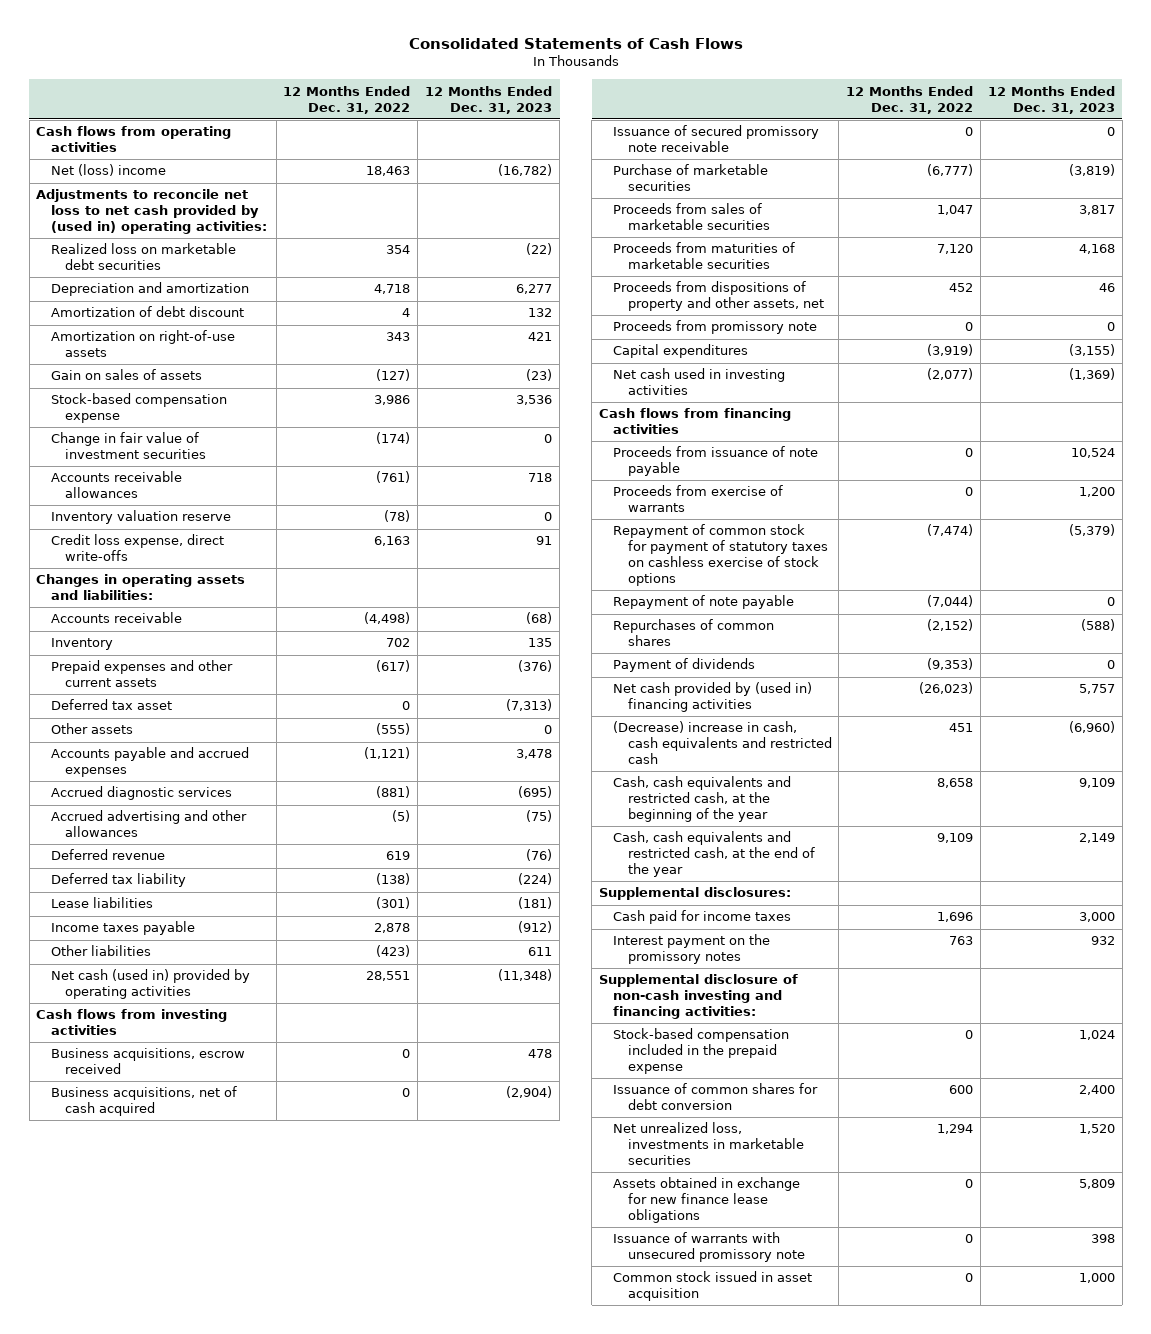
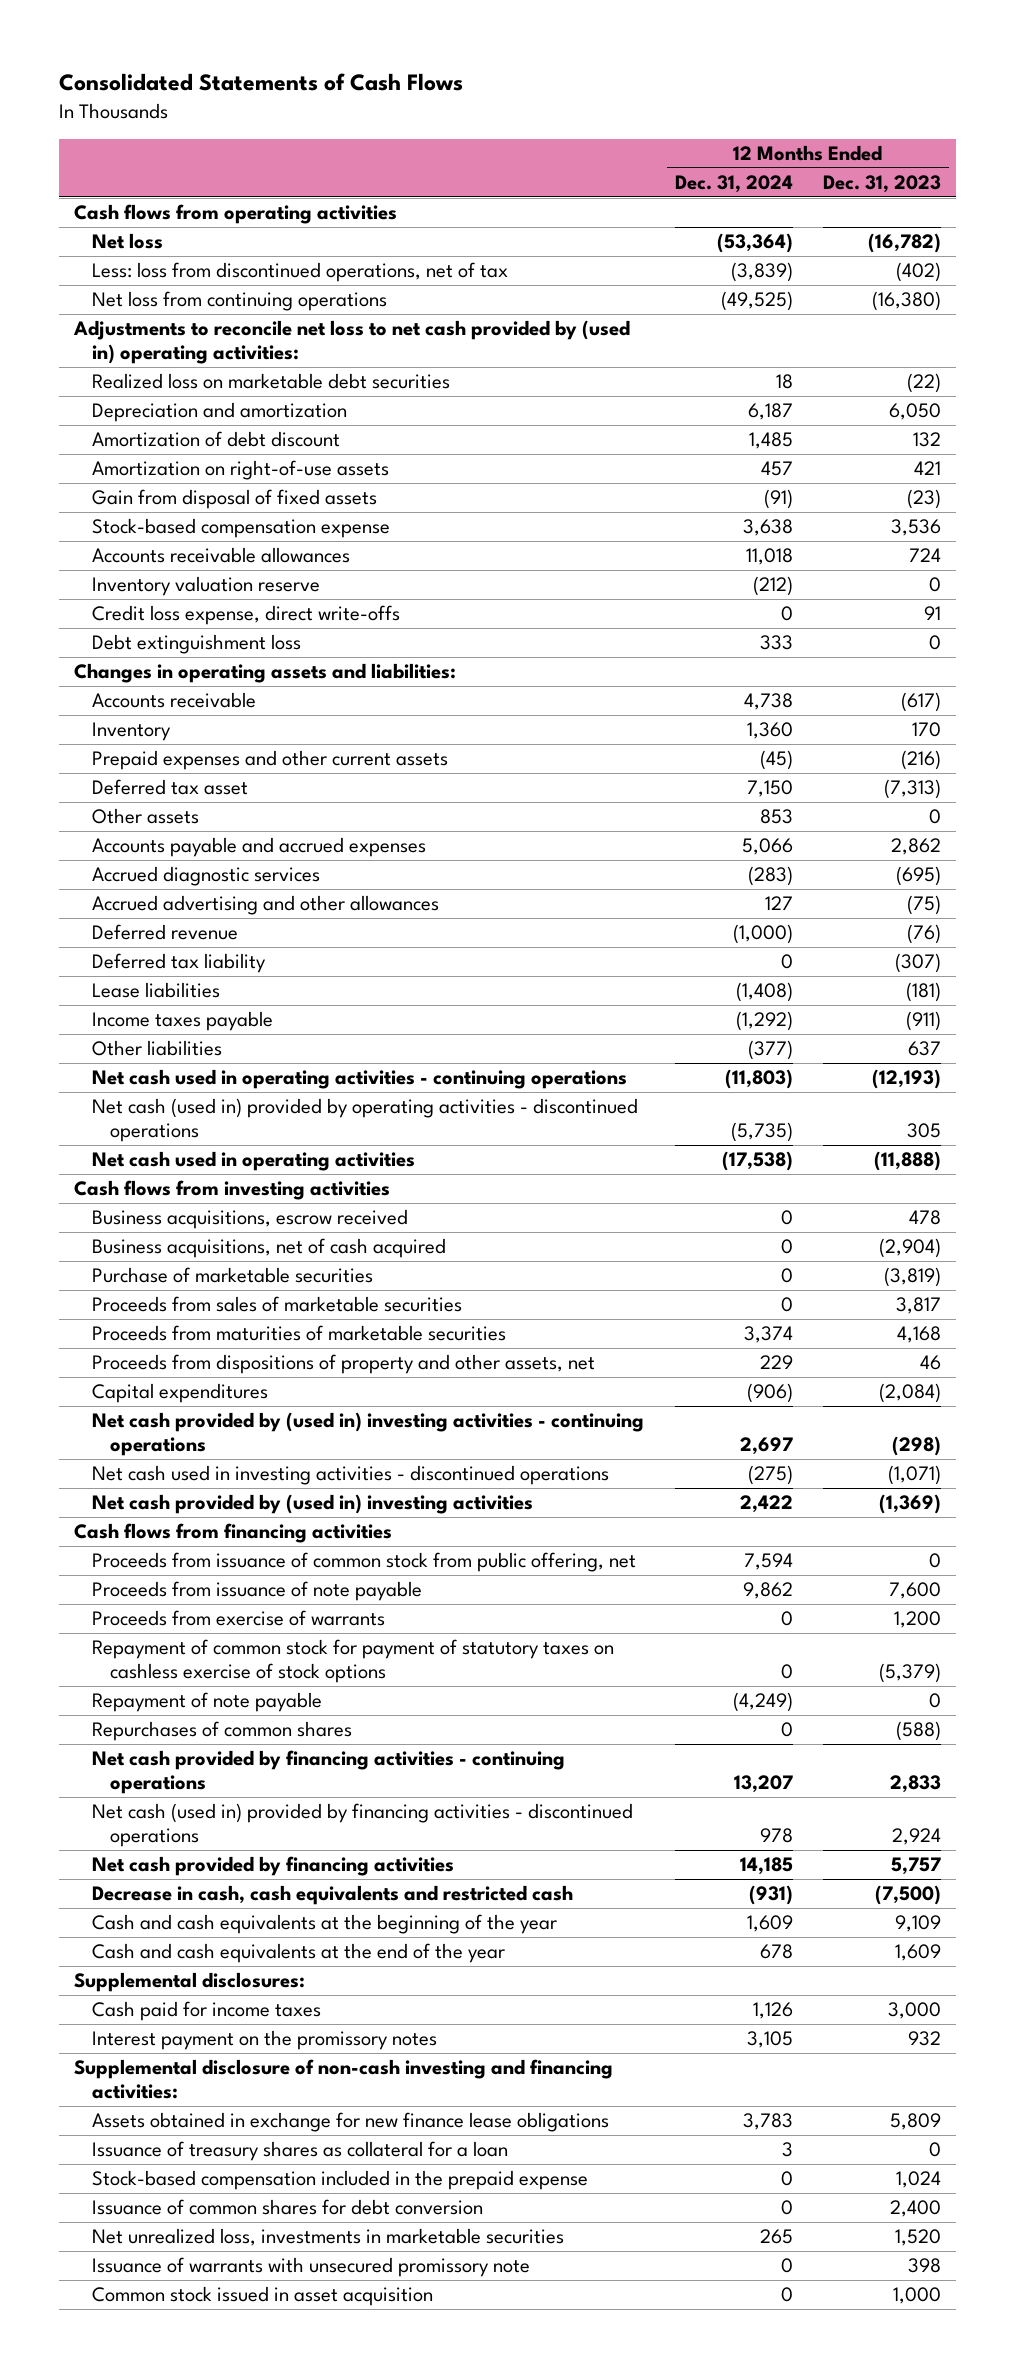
[283,85,411,114] 12 Months Ended Dec. 31, 2022 -> none
none -> [674,174,793,193] Dec. 31, 2024
[50,164,166,177] Net (loss) income -> [92,233,164,250] Net loss
none -> [92,262,509,283] Less: loss from discontinued operations, net of tax
none -> [92,291,388,312] Net loss from continuing operations
[516,284,553,295] 6,277 -> [889,403,942,421] 6,050
[50,369,202,381] Gain on sales of assets -> [92,489,378,510] Gain from disposal of fixed assets
[50,432,206,460] Change in fair value of investment securities -> none
[528,473,553,483] 718 -> [909,548,942,563] 724
none -> [92,634,302,655] Debt extinguishment loss
[526,612,553,625] (68) -> [901,692,942,713] (617)
[528,638,553,648] 135 -> [912,722,942,738] 170
[518,660,553,673] (376) -> [901,750,942,771] (216)
[516,749,553,760] 3,478 -> [891,838,942,856] 2,862
[518,873,553,886] (224) -> [895,953,942,974] (307)
[518,921,553,934] (912) -> [906,1011,942,1032] (911)
[528,947,553,957] 611 -> [908,1041,942,1057] 637
none -> [92,1069,628,1090] Net cash used in operating activities - continuing operations
none -> [92,1098,639,1143] Net cash (used in) provided by operating activities - discontinued operations
[50,969,250,1000] Net cash (used in) provided by operating activities -> [92,1151,416,1172] Net cash used in operating activities
[498,969,553,982] (11,348) -> [874,1151,942,1172] (11,888)
[613,125,820,153] Issuance of secured promissory note receivable -> none
[613,320,818,335] Proceeds from promissory note -> none
[1069,344,1116,357] (3,155) -> [879,1383,942,1404] (2,084)
none -> [92,1412,645,1457] Net cash provided by (used in) investing activities - continuing operations
none -> [92,1465,610,1486] Net cash used in investing activities - discontinued operations
[613,368,786,396] Net cash used in investing activities -> [92,1494,534,1515] Net cash provided by (used in) investing activities
none -> [92,1552,637,1573] Proceeds from issuance of common stock from public offering, net
[1071,448,1116,459] 10,524 -> [889,1582,942,1600] 7,600
[613,658,756,673] Payment of dividends -> none
none -> [92,1750,566,1795] Net cash provided by financing activities - continuing operations
none -> [92,1803,634,1848] Net cash (used in) provided by financing activities - discontinued operations
[613,682,813,713] Net cash provided by (used in) financing activities -> [92,1856,455,1877] Net cash provided by financing activities
[613,721,832,764] (Decrease) increase in cash, cash equivalents and restricted cash -> [92,1885,574,1906] Decrease in cash, cash equivalents and restricted cash
[1069,721,1116,734] (6,960) -> [875,1885,942,1906] (7,500)
[613,776,792,822] Cash, cash equivalents and restricted cash, at the beginning of the year -> [92,1914,558,1935] Cash and cash equivalents at the beginning of the year
[613,831,815,877] Cash, cash equivalents and restricted cash, at the end of the year -> [92,1943,506,1964] Cash and cash equivalents at the end of the year
[1079,833,1116,844] 2,149 -> [895,1944,942,1962] 1,609
[613,1177,801,1223] Assets obtained in exchange for new finance lease obligations -> [92,2112,610,2133] Assets obtained in exchange for new finance lease obligations
none -> [92,2141,509,2162] Issuance of treasury shares as collateral for a loan

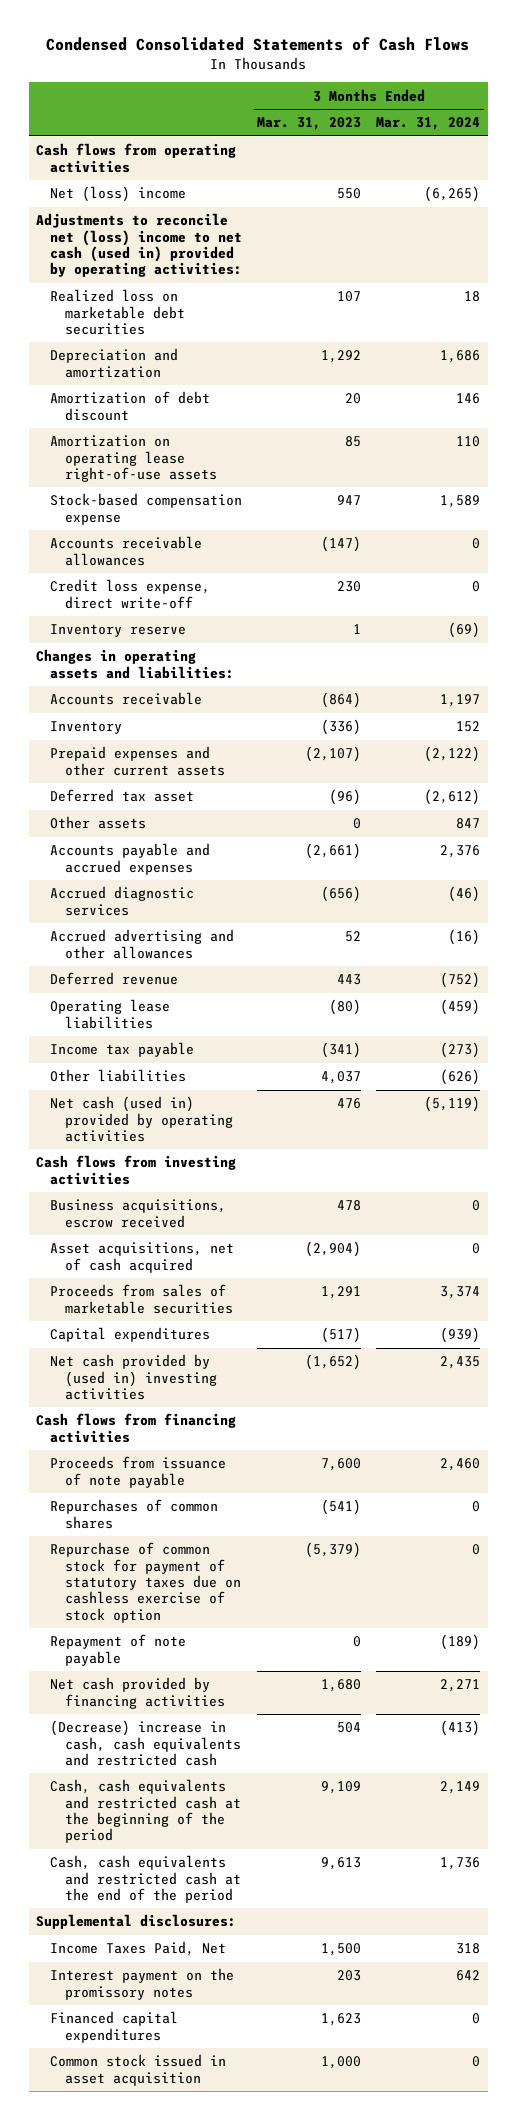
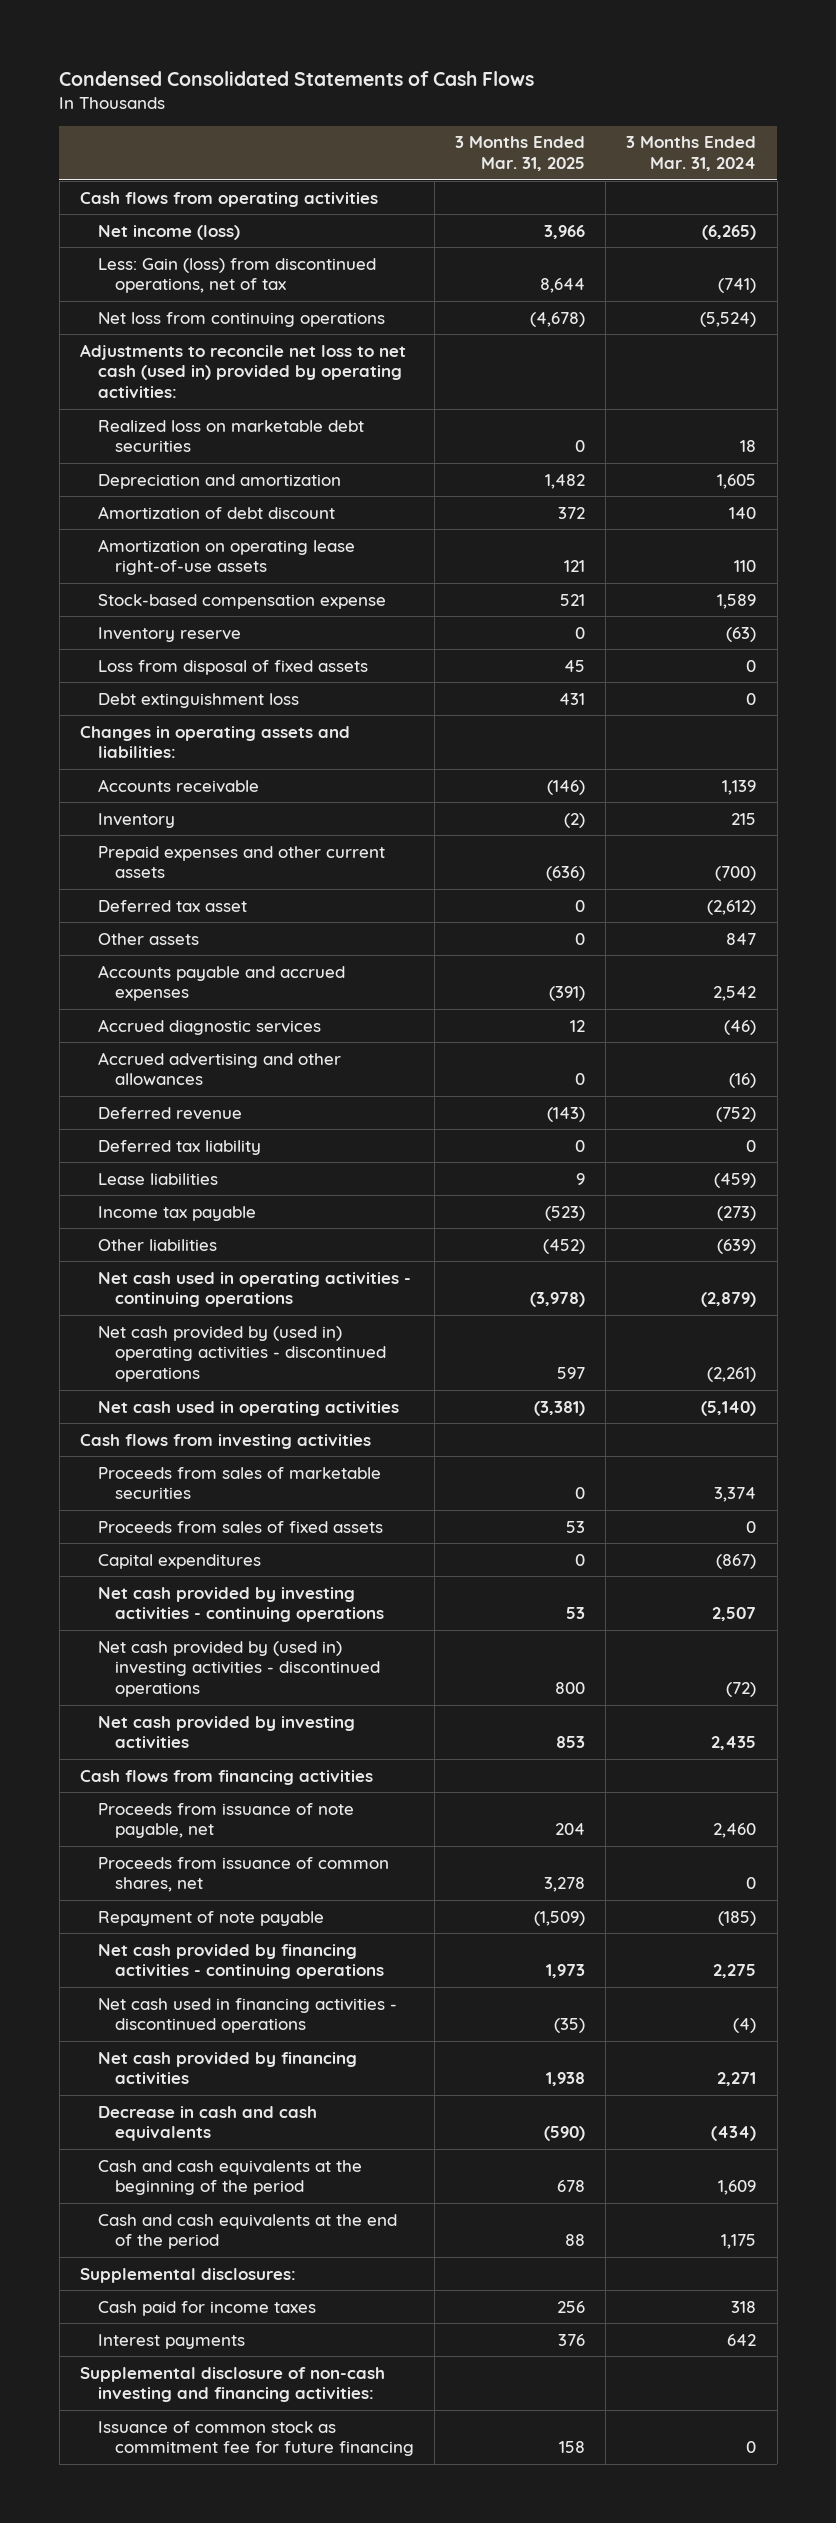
[257,117,362,131] Mar. 31, 2023 -> none
none -> [455,136,586,172] 3 Months Ended Mar. 31, 2025
[50,186,187,203] Net (loss) income -> [97,224,240,240] Net income (loss)
none -> [97,257,376,294] Less: Gain (loss) from discontinued operations, net of tax
none -> [97,311,385,327] Net loss from continuing operations
[36,213,243,278] Adjustments to reconcile net (loss) income to net cash (used in) provided by operating activities: -> [79,343,406,399] Adjustments to reconcile net loss to net cash (used in) provided by operating activities:
[440,350,481,364] 1,686 -> [717,473,757,489] 1,605
[456,393,481,405] 146 -> [729,506,757,519] 140
[50,536,203,566] Accounts receivable allowances -> none
[50,579,211,609] Credit loss expense, direct write-off -> none
[448,622,481,639] (69) -> [726,626,757,642] (63)
none -> [97,659,368,675] Loss from disposal of fixed assets
none -> [97,692,299,708] Debt extinguishment loss
[440,694,481,708] 1,197 -> [722,779,757,795] 1,139
[456,721,481,733] 152 -> [731,812,757,825] 215
[424,746,481,763] (2,122) -> [715,866,757,882] (700)
[440,845,481,859] 2,376 -> [713,986,757,1002] 2,542
none -> [97,1139,261,1155] Deferred tax liability
[50,999,171,1029] Operating lease liabilities -> [97,1172,218,1185] Lease liabilities
[440,1069,481,1086] (626) -> [717,1238,757,1254] (639)
none -> [97,1271,411,1308] Net cash used in operating activities - continuing operations
none -> [97,1325,387,1383] Net cash provided by (used in) operating activities - discontinued operations
[50,1096,233,1142] Net cash (used in) provided by operating activities -> [97,1400,399,1416] Net cash used in operating activities
[424,1096,481,1113] (5,119) -> [701,1400,757,1416] (5,140)
[50,1199,227,1228] Business acquisitions, escrow received -> none
[50,1242,235,1273] Asset acquisitions, net of cash acquired -> none
none -> [97,1520,383,1533] Proceeds from sales of fixed assets
[440,1327,481,1344] (939) -> [716,1553,757,1569] (867)
none -> [97,1586,385,1623] Net cash provided by investing activities - continuing operations
none -> [97,1640,381,1698] Net cash provided by (used in) investing activities - discontinued operations
[50,1354,217,1400] Net cash provided by (used in) investing activities -> [97,1715,355,1749] Net cash provided by investing activities
[50,1499,219,1529] Repurchases of common shares -> none
[50,1542,241,1623] Repurchase of common stock for payment of statutory taxes due on cashless exercise of stock option -> none
[50,1456,227,1488] Proceeds from issuance of note payable -> [97,1802,354,1839] Proceeds from issuance of note payable, net
none -> [97,1856,389,1893] Proceeds from issuance of common shares, net
[440,1634,481,1651] (189) -> [718,1910,757,1926] (185)
none -> [97,1943,385,1980] Net cash provided by financing activities - continuing operations
none -> [97,1997,397,2034] Net cash used in financing activities - discontinued operations
[50,1720,241,1766] (Decrease) increase in cash, cash equivalents and restricted cash -> [97,2105,317,2142] Decrease in cash and cash equivalents
[440,1720,481,1737] (413) -> [711,2126,757,2142] (434)
[50,1779,241,1844] Cash, cash equivalents and restricted cash at the beginning of the period -> [97,2159,362,2196] Cash and cash equivalents at the beginning of the period
[440,1781,481,1795] 2,149 -> [718,2180,757,2196] 1,609
[50,1855,241,1903] Cash, cash equivalents and restricted cash at the end of the period -> [97,2213,397,2250] Cash and cash equivalents at the end of the period
[440,1857,481,1871] 1,736 -> [721,2234,757,2250] 1,175
[50,2011,179,2043] Financed capital expenditures -> none
[50,1941,227,1957] Income Taxes Paid, Net -> [97,2300,316,2316] Cash paid for income taxes
[50,1968,235,2000] Interest payment on the promissory notes -> [97,2333,245,2349] Interest payments
none -> [79,2366,385,2403] Supplemental disclosure of non-cash investing and financing activities:
[50,2054,227,2086] Common stock issued in asset acquisition -> [97,2420,415,2457] Issuance of common stock as commitment fee for future financing

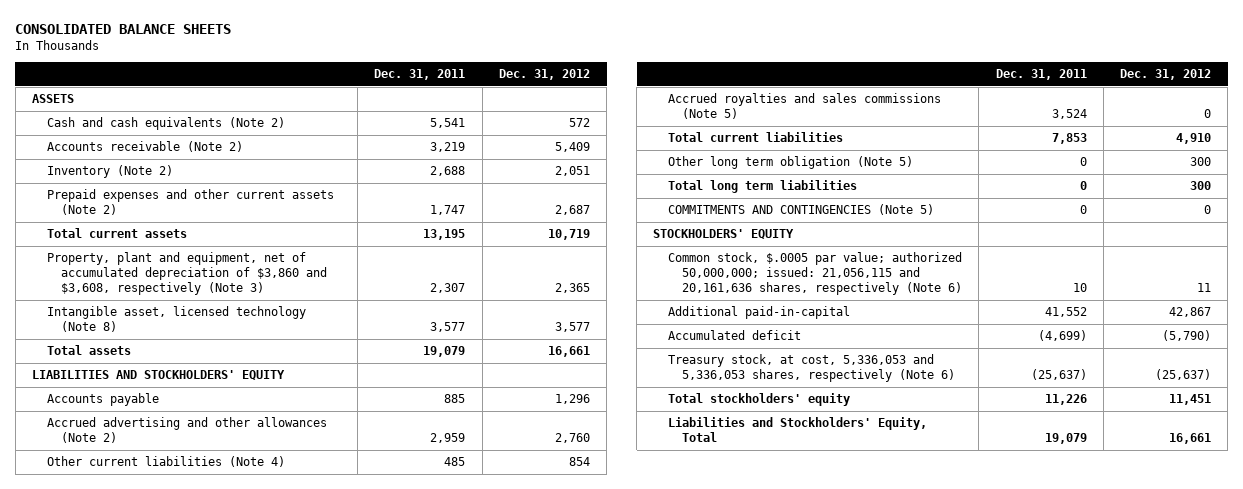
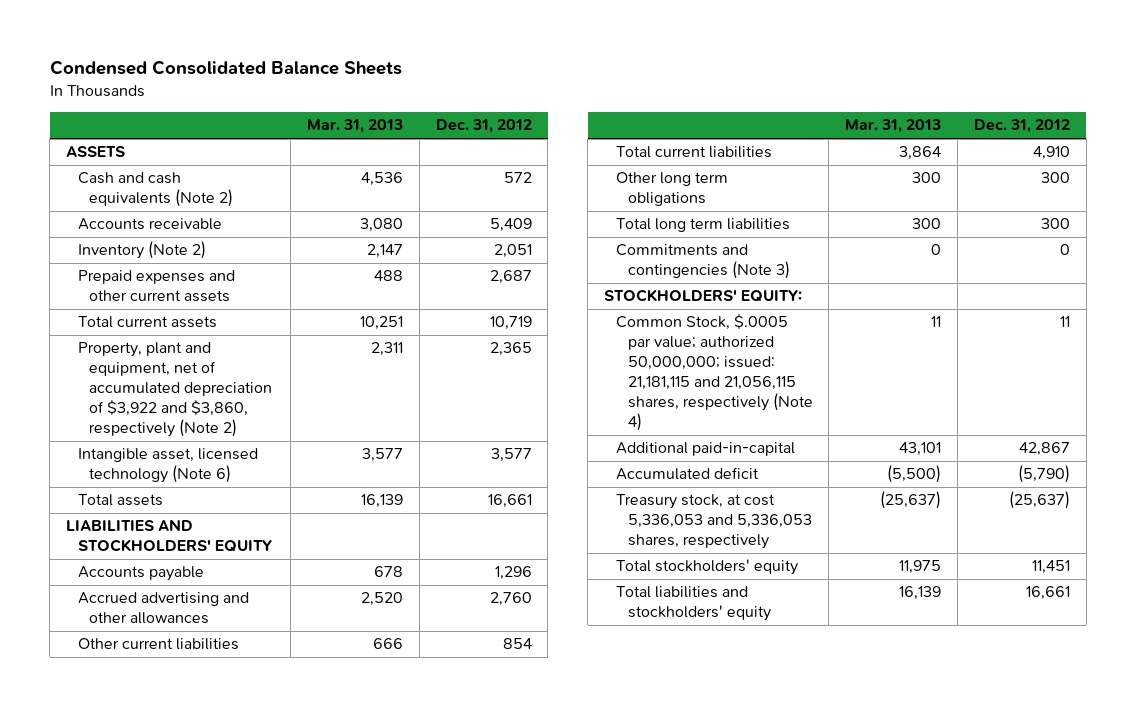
[15,23,232,34] CONSOLIDATED BALANCE SHEETS -> [49,60,402,76] Condensed Consolidated Balance Sheets
[374,69,466,81] Dec. 31, 2011 -> none
none -> [306,119,403,134] Mar. 31, 2013
[46,141,243,153] Accounts receivable (Note 2) -> [77,218,222,231] Accounts receivable
[46,189,334,216] Prepaid expenses and other current assets (Note 2) -> [77,270,235,303] Prepaid expenses and other current assets
[46,252,327,296] Property, plant and equipment, net of accumulated depreciation of $3,860 and $3,608, respectively (Note 3) -> [77,342,273,438] Property, plant and equipment, net of accumulated depreciation of $3,922 and $3,860, respectively (Note 2)
[46,306,306,333] Intangible asset, licensed technology (Note 8) -> [77,448,258,484] Intangible asset, licensed technology (Note 6)
[667,93,941,120] Accrued royalties and sales commissions (Note 5) -> none
[46,417,327,444] Accrued advertising and other allowances (Note 2) -> [77,592,249,625] Accrued advertising and other allowances
[46,456,285,468] Other current liabilities (Note 4) -> [77,638,239,651] Other current liabilities
[667,156,913,170] Other long term obligation (Note 5) -> [615,172,728,207] Other long term obligations
[667,204,934,216] COMMITMENTS AND CONTINGENCIES (Note 5) -> [615,244,790,280] Commitments and contingencies (Note 3)
[653,229,795,240] STOCKHOLDERS' EQUITY -> [604,289,803,303] STOCKHOLDERS' EQUITY:
[667,252,962,296] Common stock, $.0005 par value; authorized 50,000,000; issued: 21,056,115 and 20,161,636 shares, respectively (Note 6) -> [615,314,813,431] Common Stock, $.0005 par value; authorized 50,000,000; issued: 21,181,115 and 21,056,115 shares, respectively (Note 4)
[667,354,955,383] Treasury stock, at cost, 5,336,053 and 5,336,053 shares, respectively (Note 6) -> [615,494,812,550] Treasury stock, at cost 5,336,053 and 5,336,053 shares, respectively
[667,417,927,443] Liabilities and Stockholders' Equity, Total -> [615,586,771,622] Total liabilities and stockholders' equity

